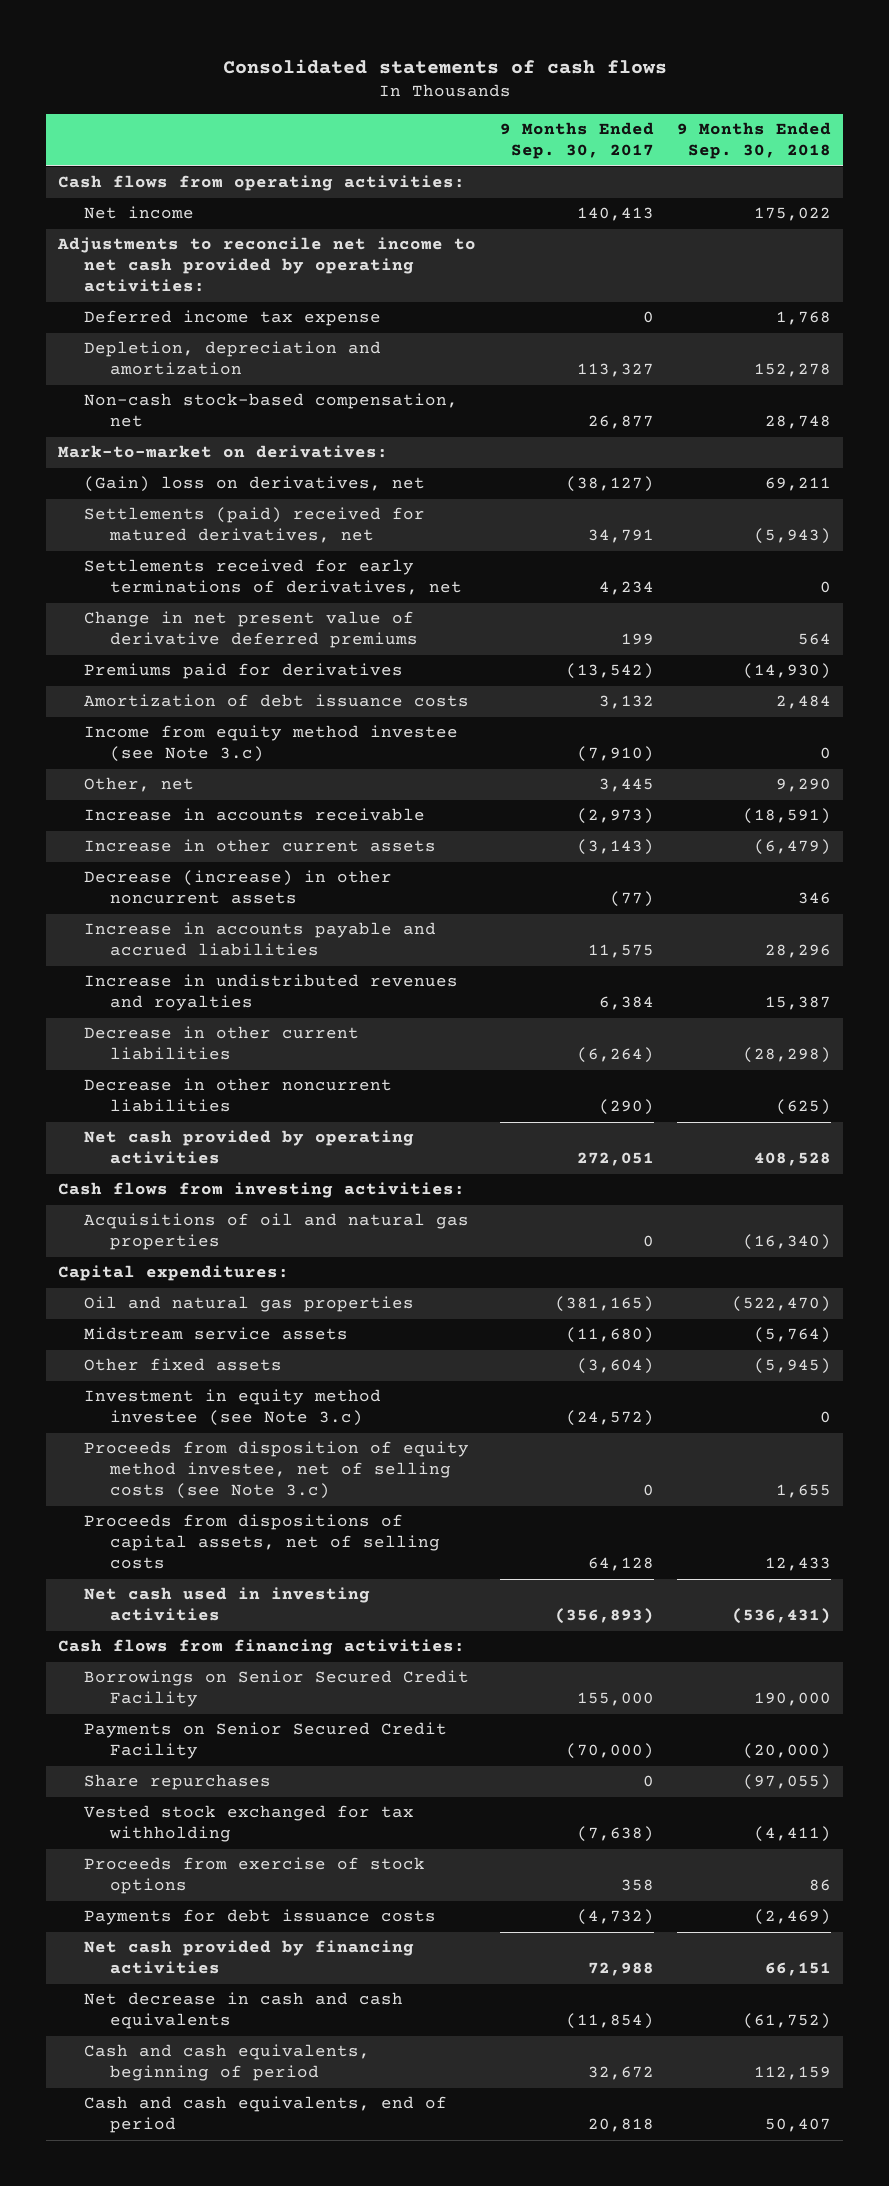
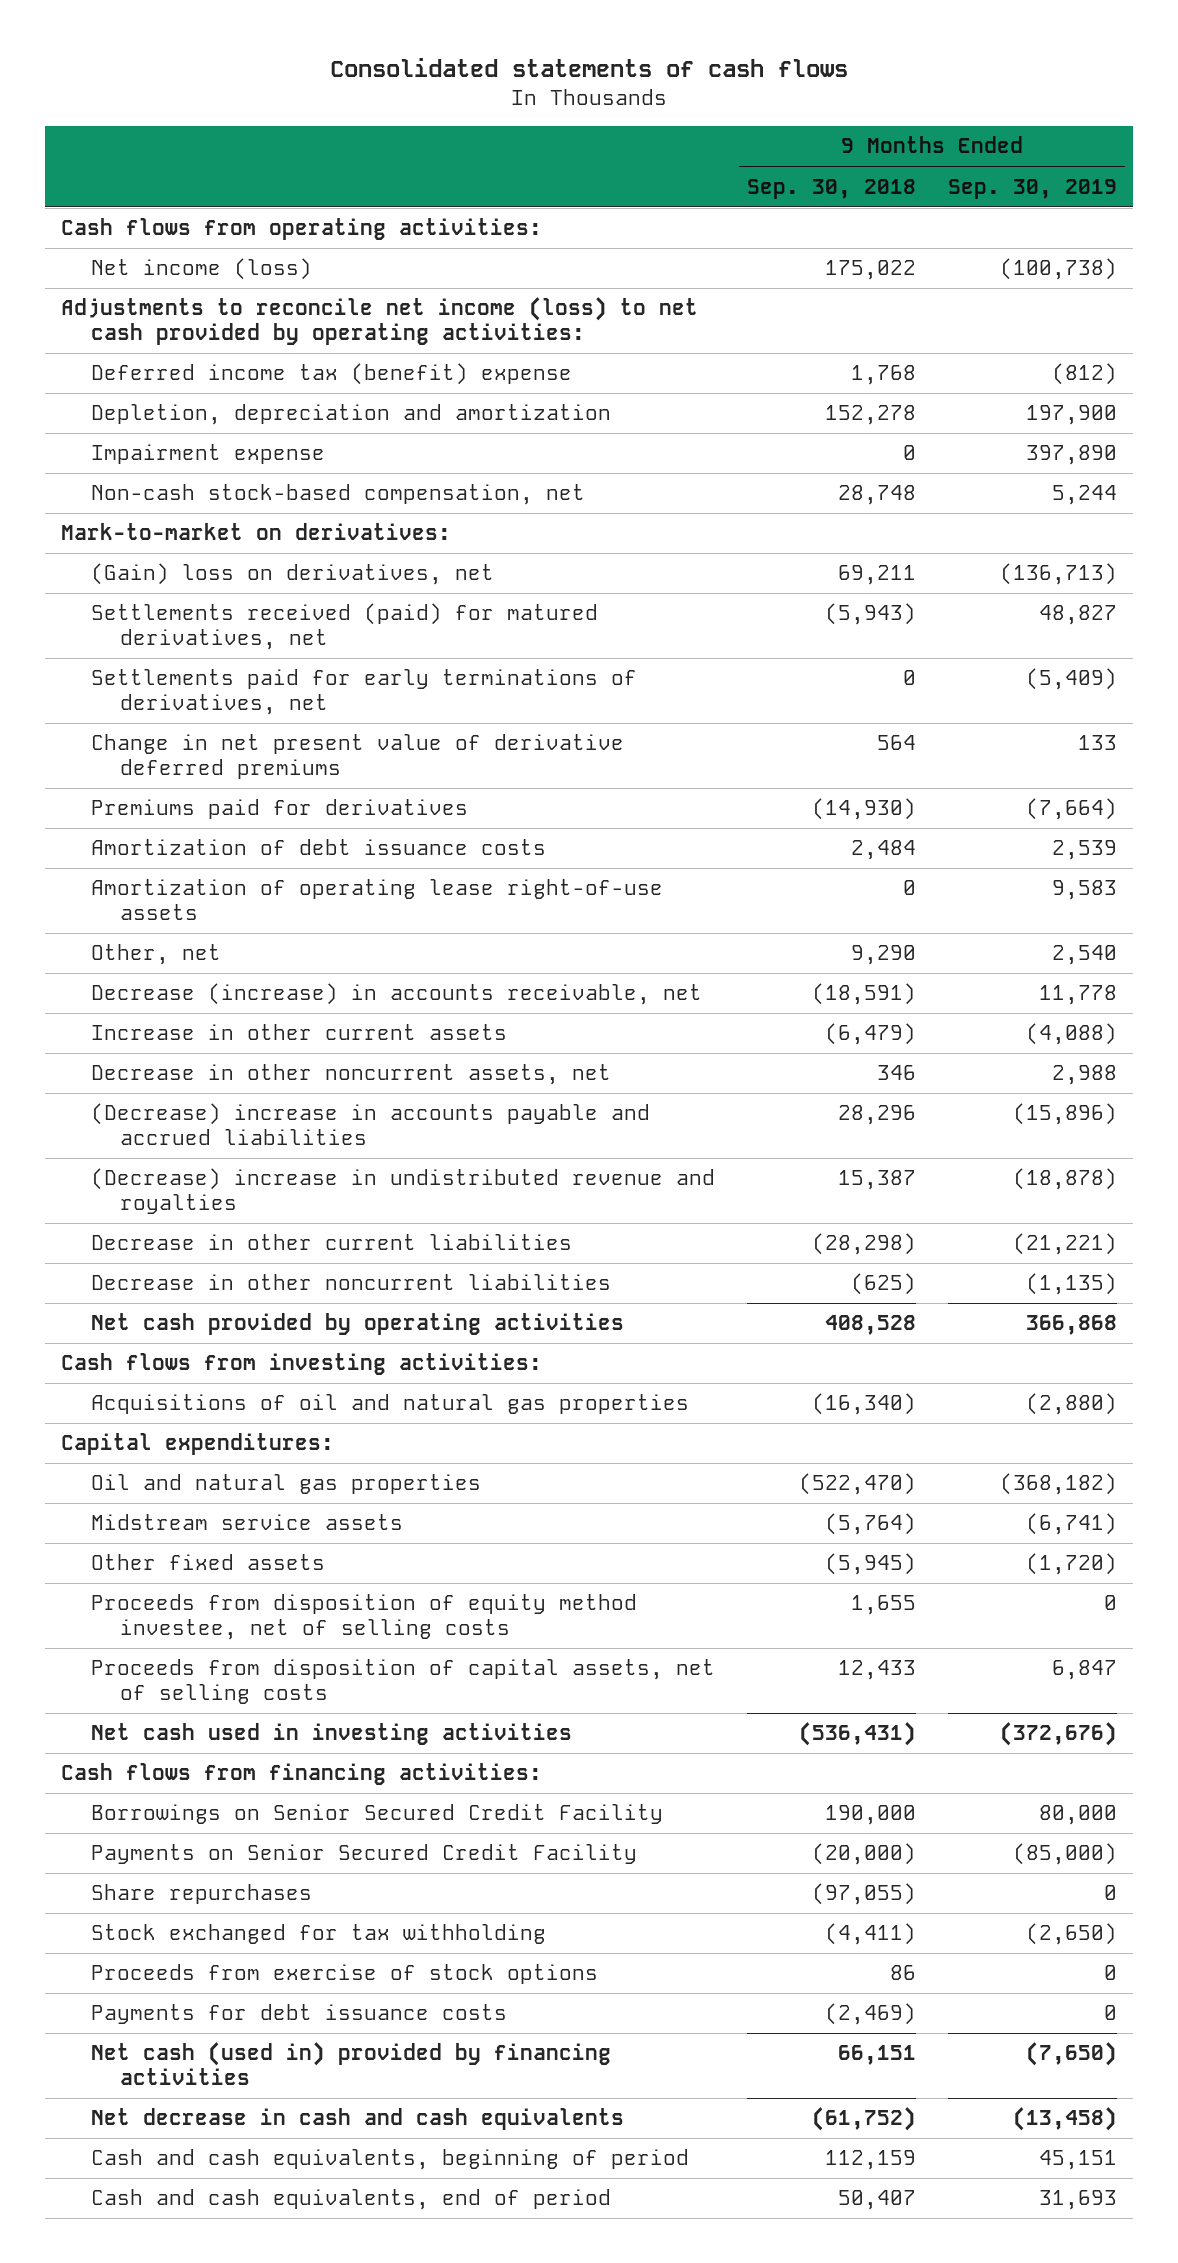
[499,122,654,160] 9 Months Ended Sep. 30, 2017 -> none
none -> [948,178,1118,199] Sep. 30, 2019
[84,206,195,220] Net income -> [90,258,312,281] Net income (loss)
[56,237,476,293] Adjustments to reconcile net income to net cash provided by operating activities: -> [61,297,699,346] Adjustments to reconcile net income (loss) to net cash provided by operating activities:
[84,310,382,327] Deferred income tax expense -> [90,363,572,386] Deferred income tax (benefit) expense
none -> [90,444,325,465] Impairment expense
[84,507,426,544] Settlements (paid) received for matured derivatives, net -> [90,603,598,651] Settlements received (paid) for matured derivatives, net
[84,559,463,596] Settlements received for early terminations of derivatives, net -> [90,669,637,716] Settlements paid for early terminations of derivatives, net
[84,725,459,763] Income from equity method investee (see Note 3.c) -> none
none -> [90,879,663,921] Amortization of operating lease right-of-use assets
[84,808,426,822] Increase in accounts receivable -> [90,983,702,1006] Decrease (increase) in accounts receivable, net
[84,870,393,905] Decrease (increase) in other noncurrent assets -> [90,1064,611,1086] Decrease in other noncurrent assets, net
[84,922,437,957] Increase in accounts payable and accrued liabilities -> [90,1103,650,1146] (Decrease) increase in accounts payable and accrued liabilities
[84,974,459,1012] Increase in undistributed revenues and royalties -> [90,1168,715,1215] (Decrease) increase in undistributed revenue and royalties
[84,1389,382,1427] Investment in equity method investee (see Note 3.c) -> none
[84,1441,470,1500] Proceeds from disposition of equity method investee, net of selling costs (see Note 3.c) -> [90,1594,637,1641] Proceeds from disposition of equity method investee, net of selling costs
[84,1514,441,1570] Proceeds from dispositions of capital assets, net of selling costs -> [90,1659,715,1705] Proceeds from disposition of capital assets, net of selling costs
[84,1805,415,1843] Vested stock exchanged for tax withholding -> [90,1924,546,1945] Stock exchanged for tax withholding
[84,1940,415,1975] Net cash provided by financing activities -> [90,2042,611,2086] Net cash (used in) provided by financing activities

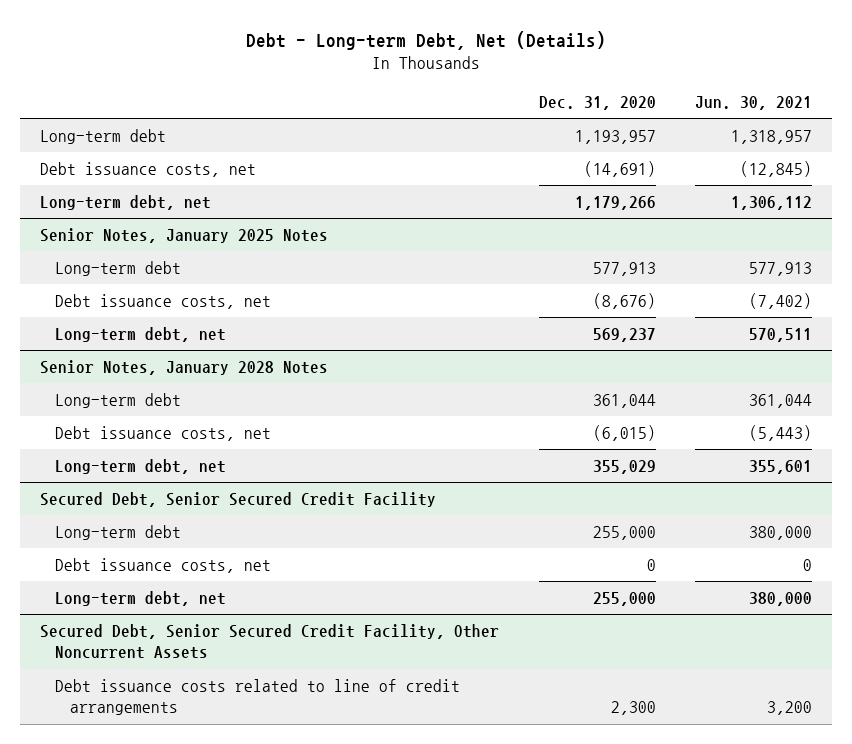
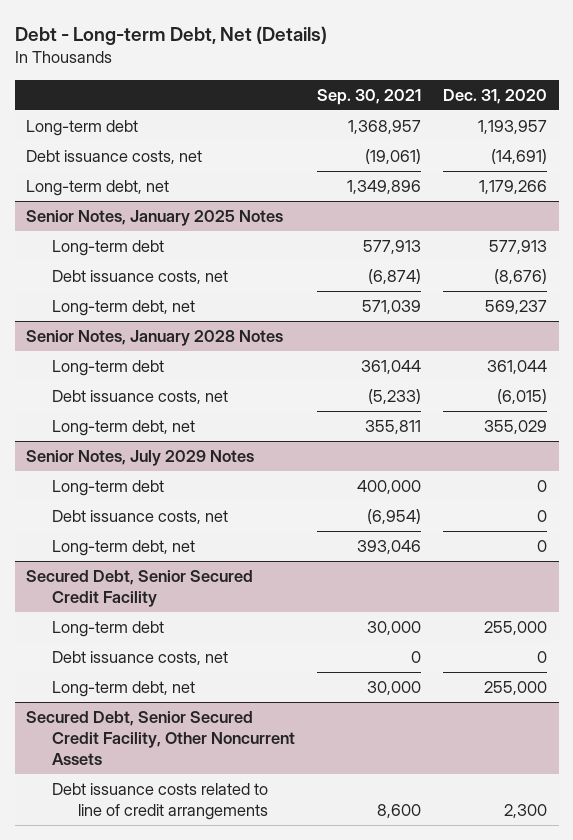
[695,96,813,111] Jun. 30, 2021 -> none
none -> [317,88,422,105] Sep. 30, 2021
none -> [26,450,255,467] Senior Notes, July 2029 Notes
none -> [52,480,165,497] Long-term debt
none -> [52,510,229,525] Debt issuance costs, net
none -> [52,540,196,557] Long-term debt, net

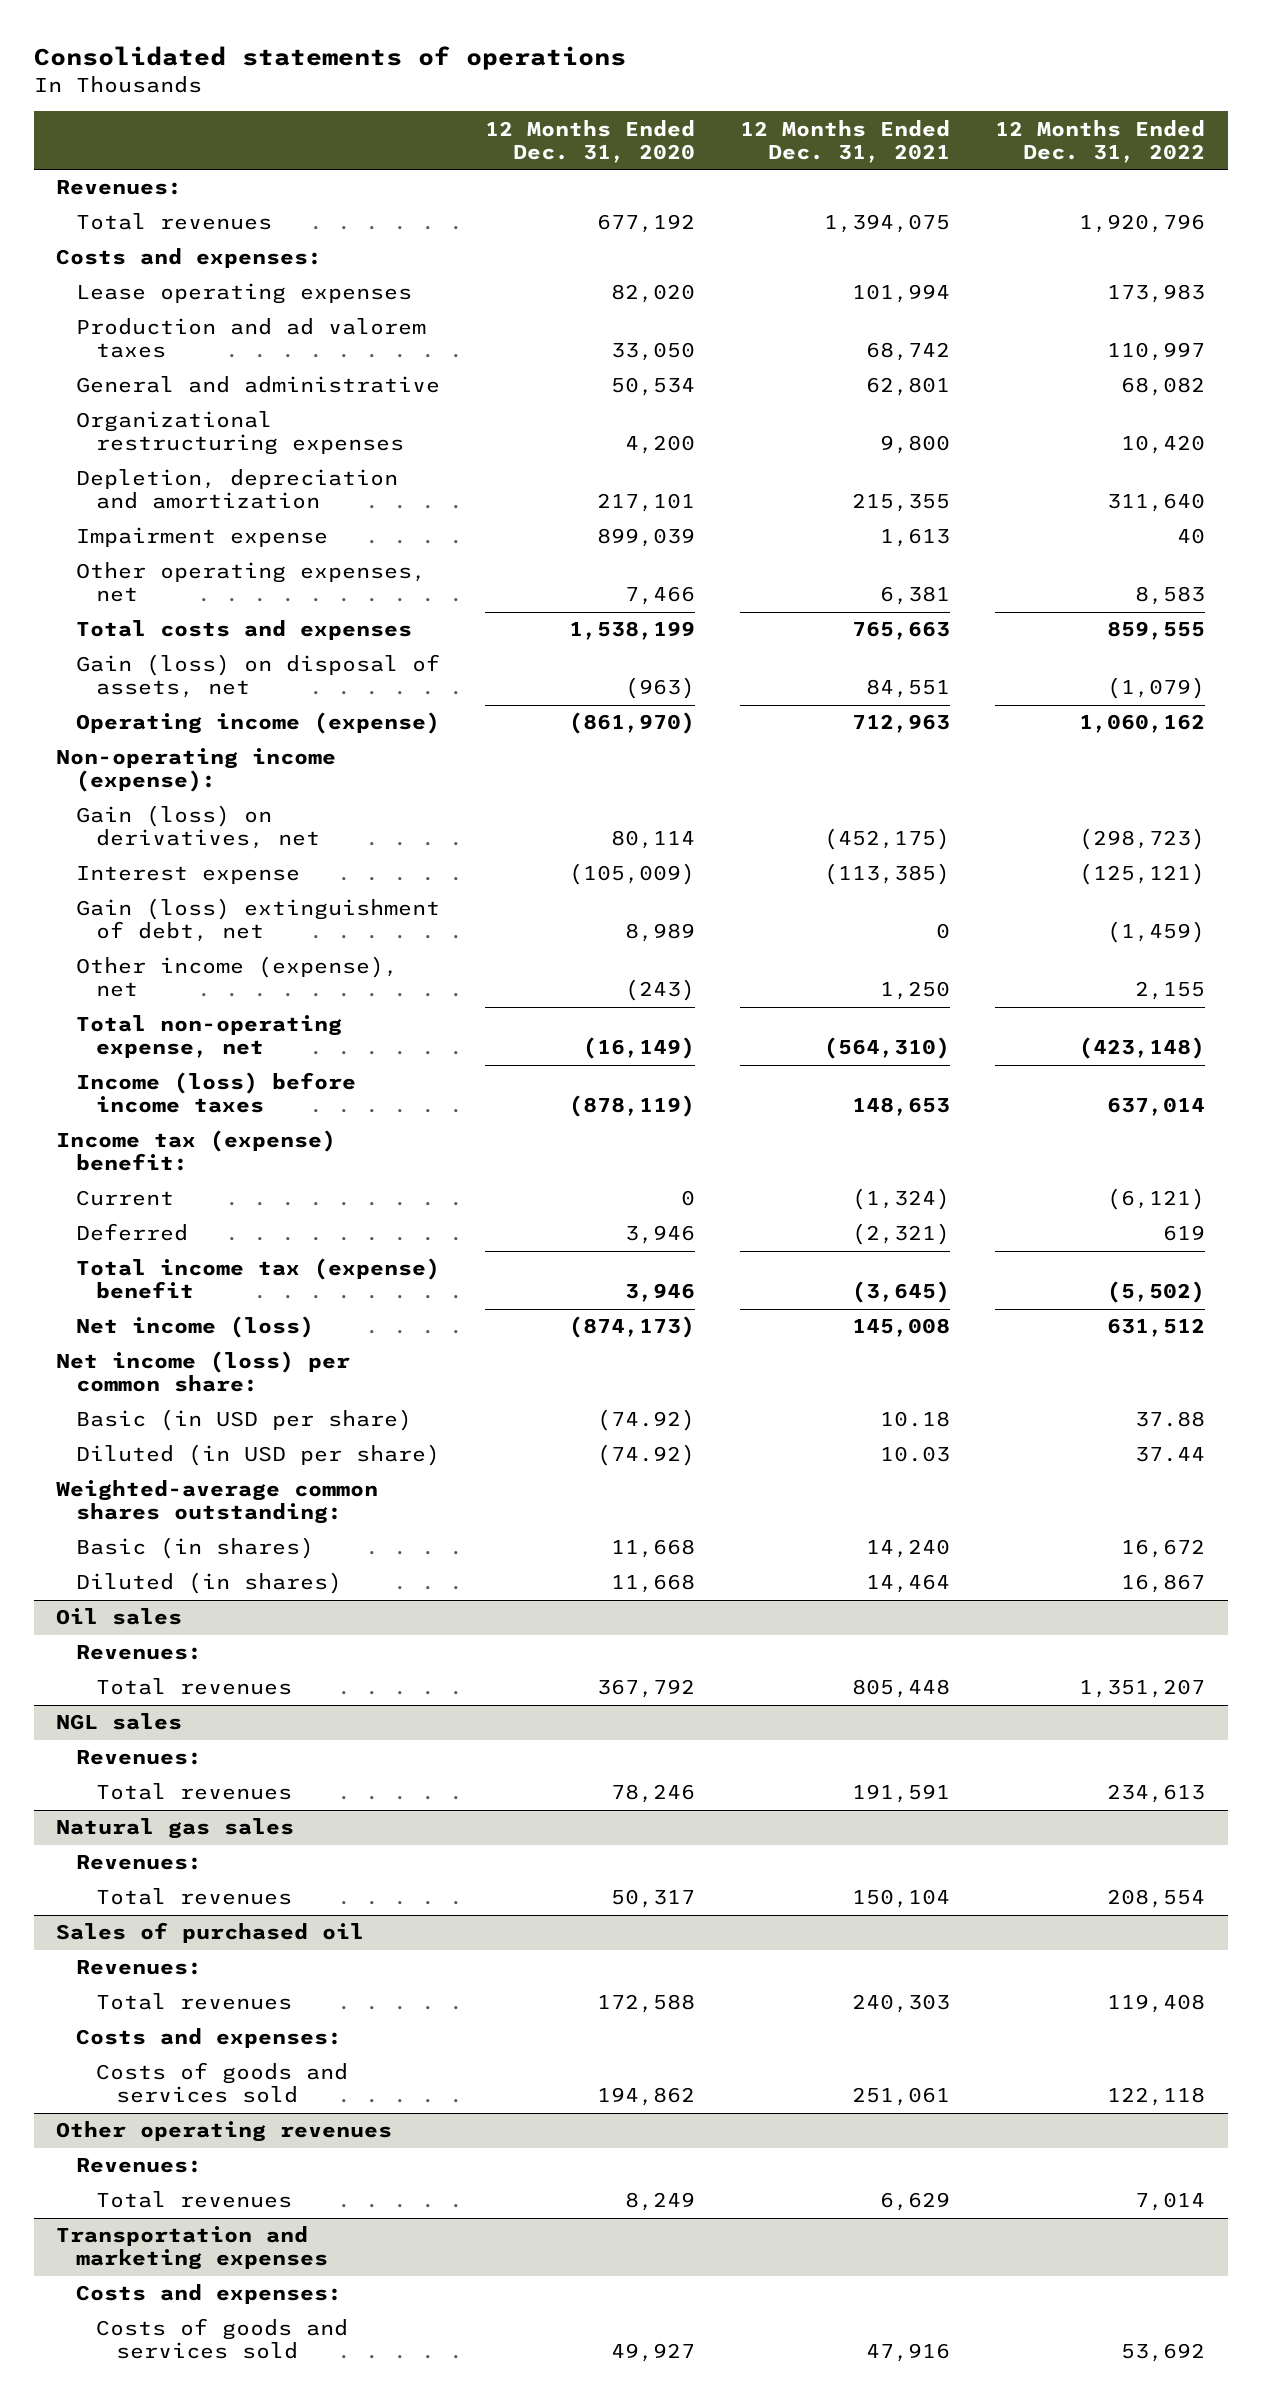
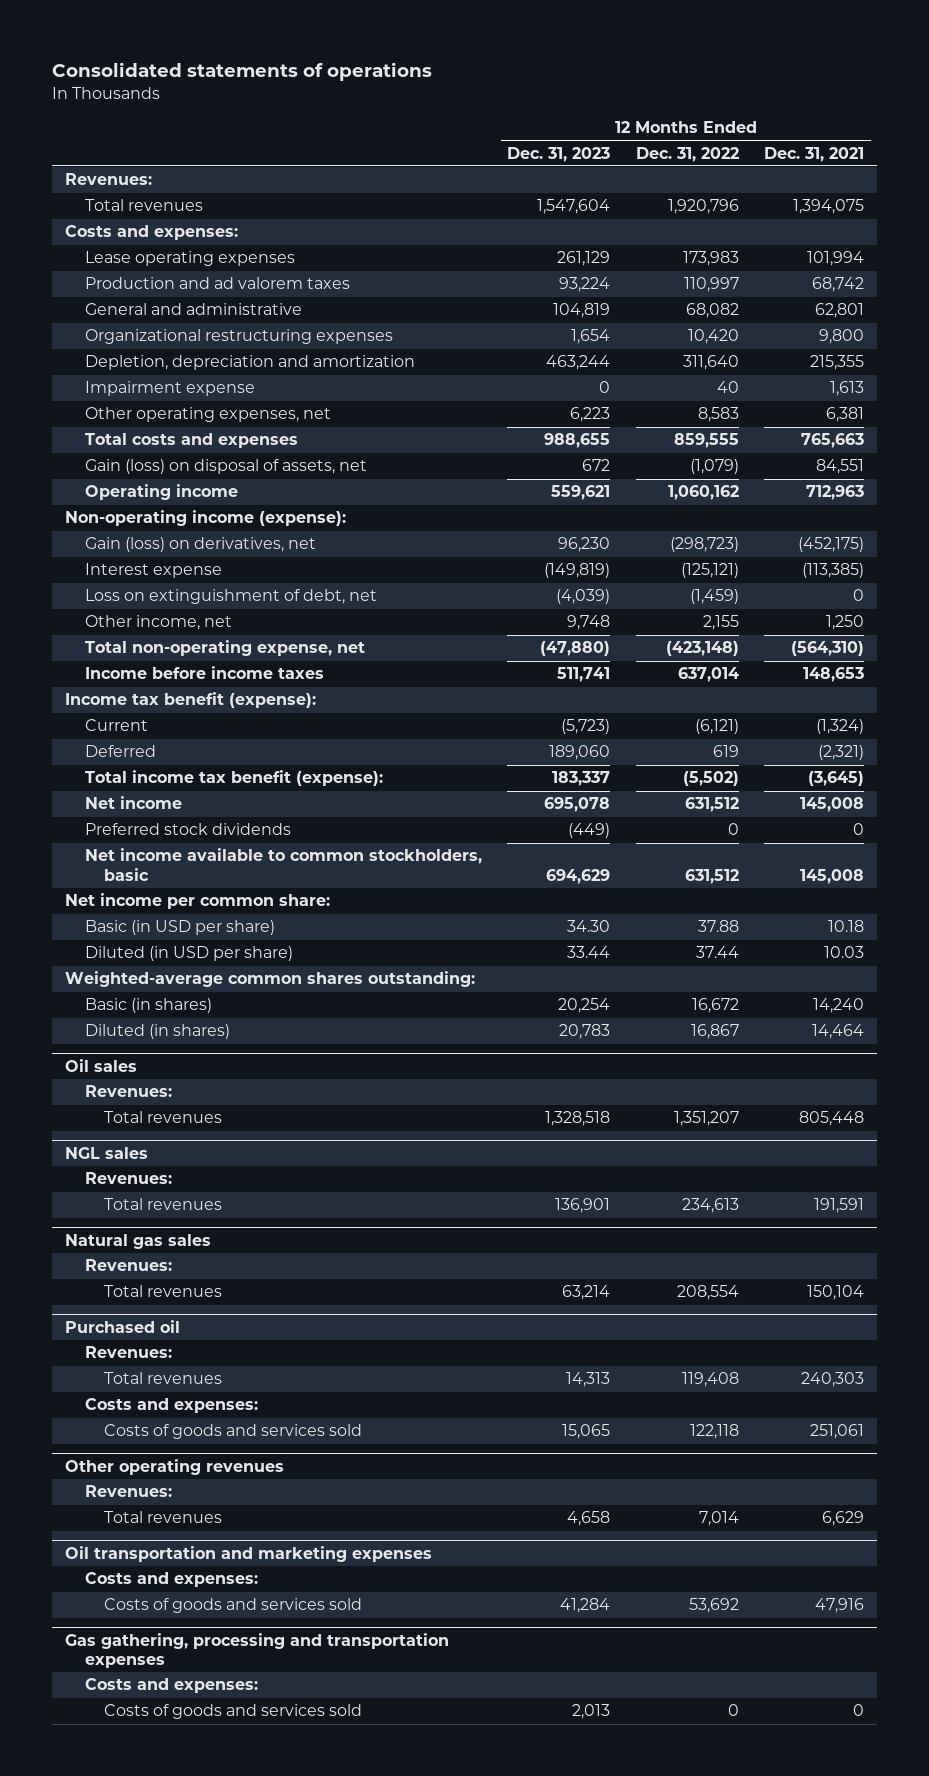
[485,119,696,163] 12 Months Ended Dec. 31, 2020 -> none
none -> [507,146,611,162] Dec. 31, 2023
[76,712,441,735] Operating income (expense) -> [84,484,238,501] Operating income
[76,898,441,943] Gain (loss) extinguishment of debt, net -> [84,589,377,605] Loss on extinguishment of debt, net
[76,956,399,998] Other income (expense), net -> [84,615,232,631] Other income, net
[76,1072,357,1114] Income (loss) before income taxes -> [84,666,324,680] Income before income taxes
[56,1130,337,1172] Income tax (expense) benefit: -> [64,692,316,709] Income tax benefit (expense):
[76,1258,441,1300] Total income tax (expense) benefit -> [84,770,383,787] Total income tax benefit (expense):
[76,1316,315,1339] Net income (loss) -> [84,796,182,810] Net income
none -> [84,823,291,836] Preferred stock dividends
none -> [84,848,482,881] Net income available to common stockholders, basic
[56,1351,351,1393] Net income (loss) per common share: -> [64,893,330,910] Net income per common share:
[56,1922,365,1944] Sales of purchased oil -> [64,1319,180,1333] Purchased oil
[56,2226,329,2271] Transportation and marketing expenses -> [64,1545,432,1562] Oil transportation and marketing expenses
none -> [64,1632,449,1669] Gas gathering, processing and transportation expenses
none -> [84,1678,258,1694] Costs and expenses:
none -> [104,1704,363,1720] Costs of goods and services sold

